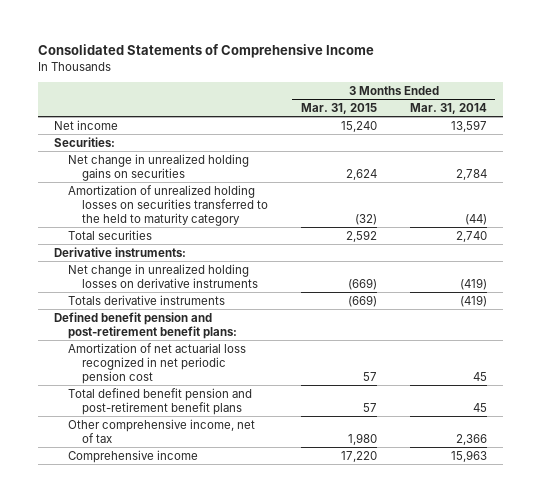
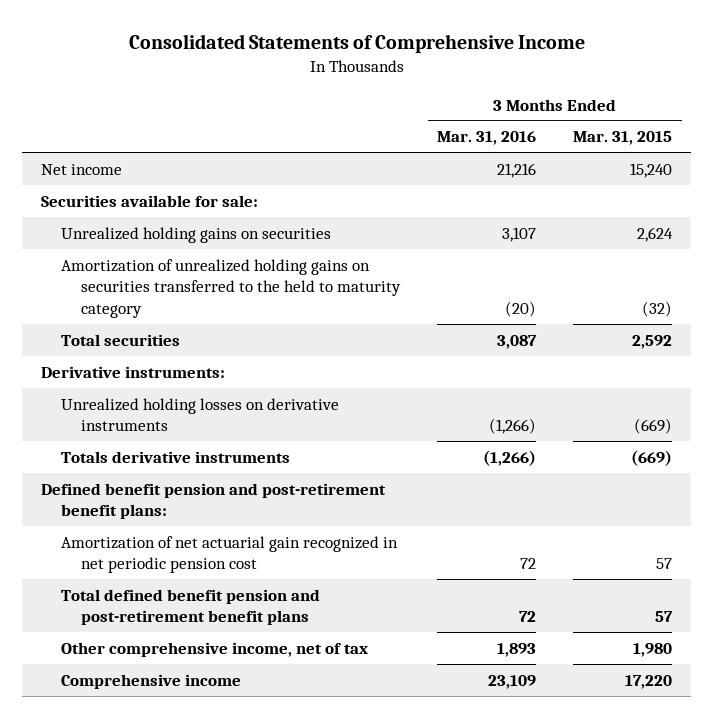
[409,102,487,114] Mar. 31, 2014 -> none
none -> [437,131,537,146] Mar. 31, 2016
[54,136,116,147] Securities: -> [40,194,258,207] Securities available for sale:
[67,153,249,181] Net change in unrealized holding gains on securities -> [61,226,332,243] Unrealized holding gains on securities
[67,184,268,226] Amortization of unrealized holding losses on securities transferred to the held to maturity category -> [61,258,402,319] Amortization of unrealized holding gains on securities transferred to the held to maturity category
[67,263,258,288] Net change in unrealized holding losses on derivative instruments -> [61,397,340,432] Unrealized holding losses on derivative instruments
[67,342,246,384] Amortization of net actuarial loss recognized in net periodic pension cost -> [61,535,399,574] Amortization of net actuarial gain recognized in net periodic pension cost

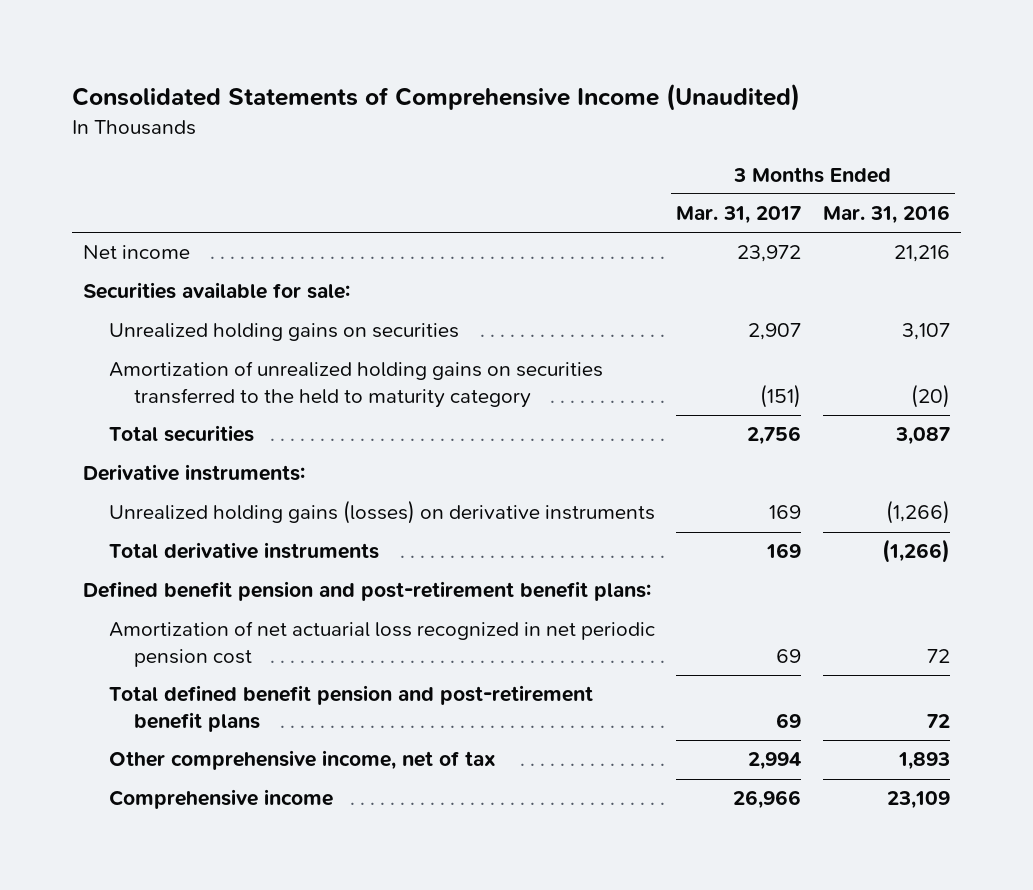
[128,33,585,53] Consolidated Statements of Comprehensive Income -> [72,83,801,112] Consolidated Statements of Comprehensive Income (Unaudited)
[573,131,673,146] Mar. 31, 2015 -> none
none -> [676,206,802,225] Mar. 31, 2017
[61,397,340,432] Unrealized holding losses on derivative instruments -> [108,500,655,525] Unrealized holding gains (losses) on derivative instruments
[61,450,291,463] Totals derivative instruments -> [108,542,379,560] Total derivative instruments
[61,535,399,574] Amortization of net actuarial gain recognized in net periodic pension cost -> [108,621,655,667] Amortization of net actuarial loss recognized in net periodic pension cost

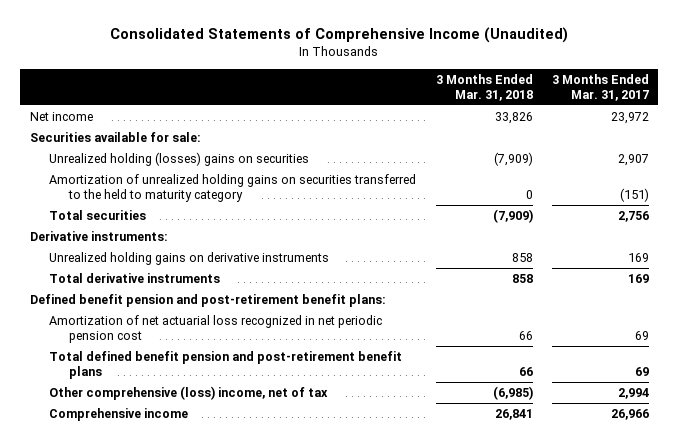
[822,205,950,225] Mar. 31, 2016 -> none
none -> [435,73,533,101] 3 Months Ended Mar. 31, 2018
[108,323,459,342] Unrealized holding gains on securities -> [49,152,310,167] Unrealized holding (losses) gains on securities
[108,500,655,525] Unrealized holding gains (losses) on derivative instruments -> [49,252,330,266] Unrealized holding gains on derivative instruments
[108,750,496,771] Other comprehensive income, net of tax -> [49,386,329,401] Other comprehensive (loss) income, net of tax

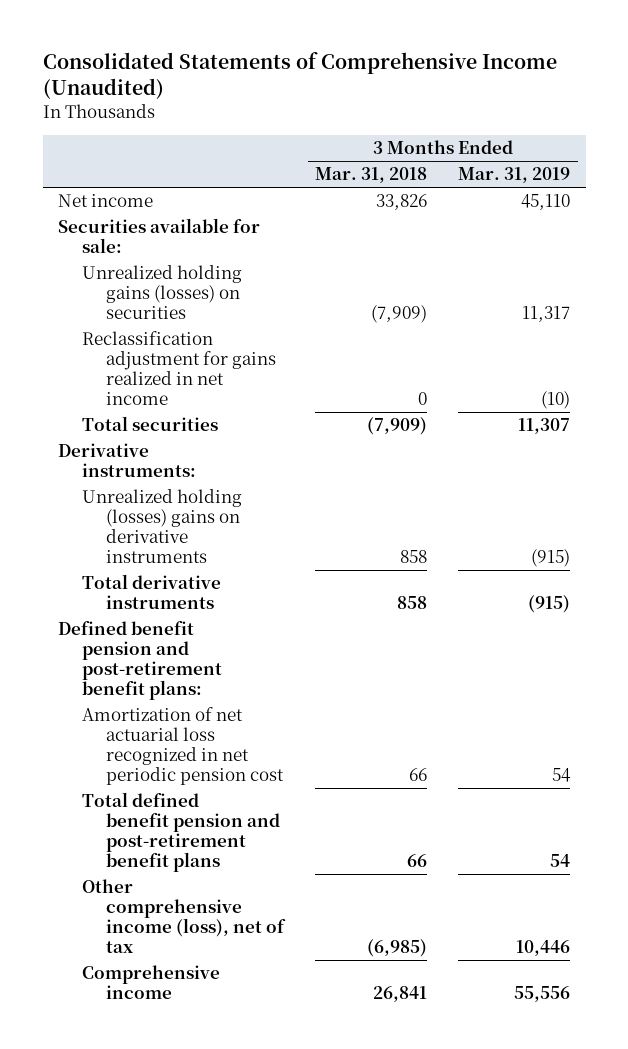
[551,73,649,101] 3 Months Ended Mar. 31, 2017 -> none
none -> [458,167,571,184] Mar. 31, 2019
[49,174,417,202] Amortization of unrealized holding gains on securities transferred to the held to maturity category -> none
[49,152,310,167] Unrealized holding (losses) gains on securities -> [82,265,243,320] Unrealized holding gains (losses) on securities
none -> [82,331,277,406] Reclassification adjustment for gains realized in net income
[49,252,330,266] Unrealized holding gains on derivative instruments -> [82,489,243,564] Unrealized holding (losses) gains on derivative instruments
[49,386,329,401] Other comprehensive (loss) income, net of tax -> [82,879,287,954] Other comprehensive income (loss), net of tax

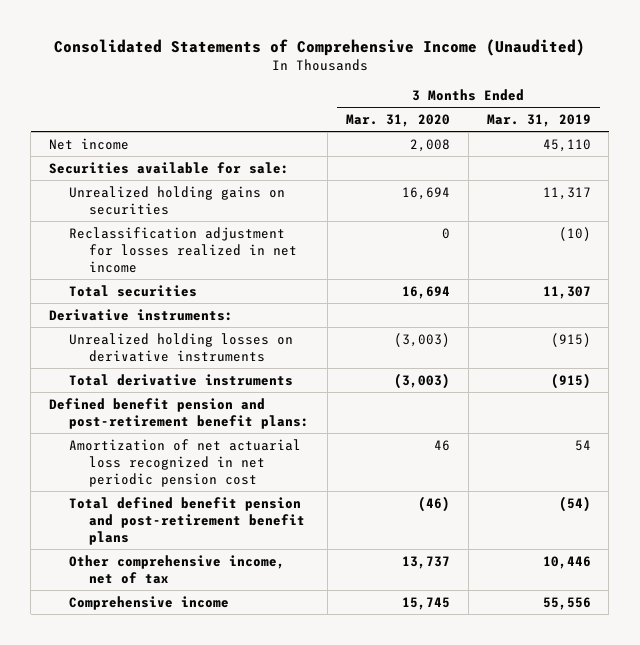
[315,167,428,184] Mar. 31, 2018 -> none
none -> [345,114,450,128] Mar. 31, 2020
[82,265,243,320] Unrealized holding gains (losses) on securities -> [68,185,285,215] Unrealized holding gains on securities
[82,331,277,406] Reclassification adjustment for gains realized in net income -> [68,226,297,274] Reclassification adjustment for losses realized in net income
[82,489,243,564] Unrealized holding (losses) gains on derivative instruments -> [68,332,293,362] Unrealized holding losses on derivative instruments
[550,854,571,868] 54 -> [558,495,591,512] (54)
[82,879,287,954] Other comprehensive income (loss), net of tax -> [68,554,285,584] Other comprehensive income, net of tax

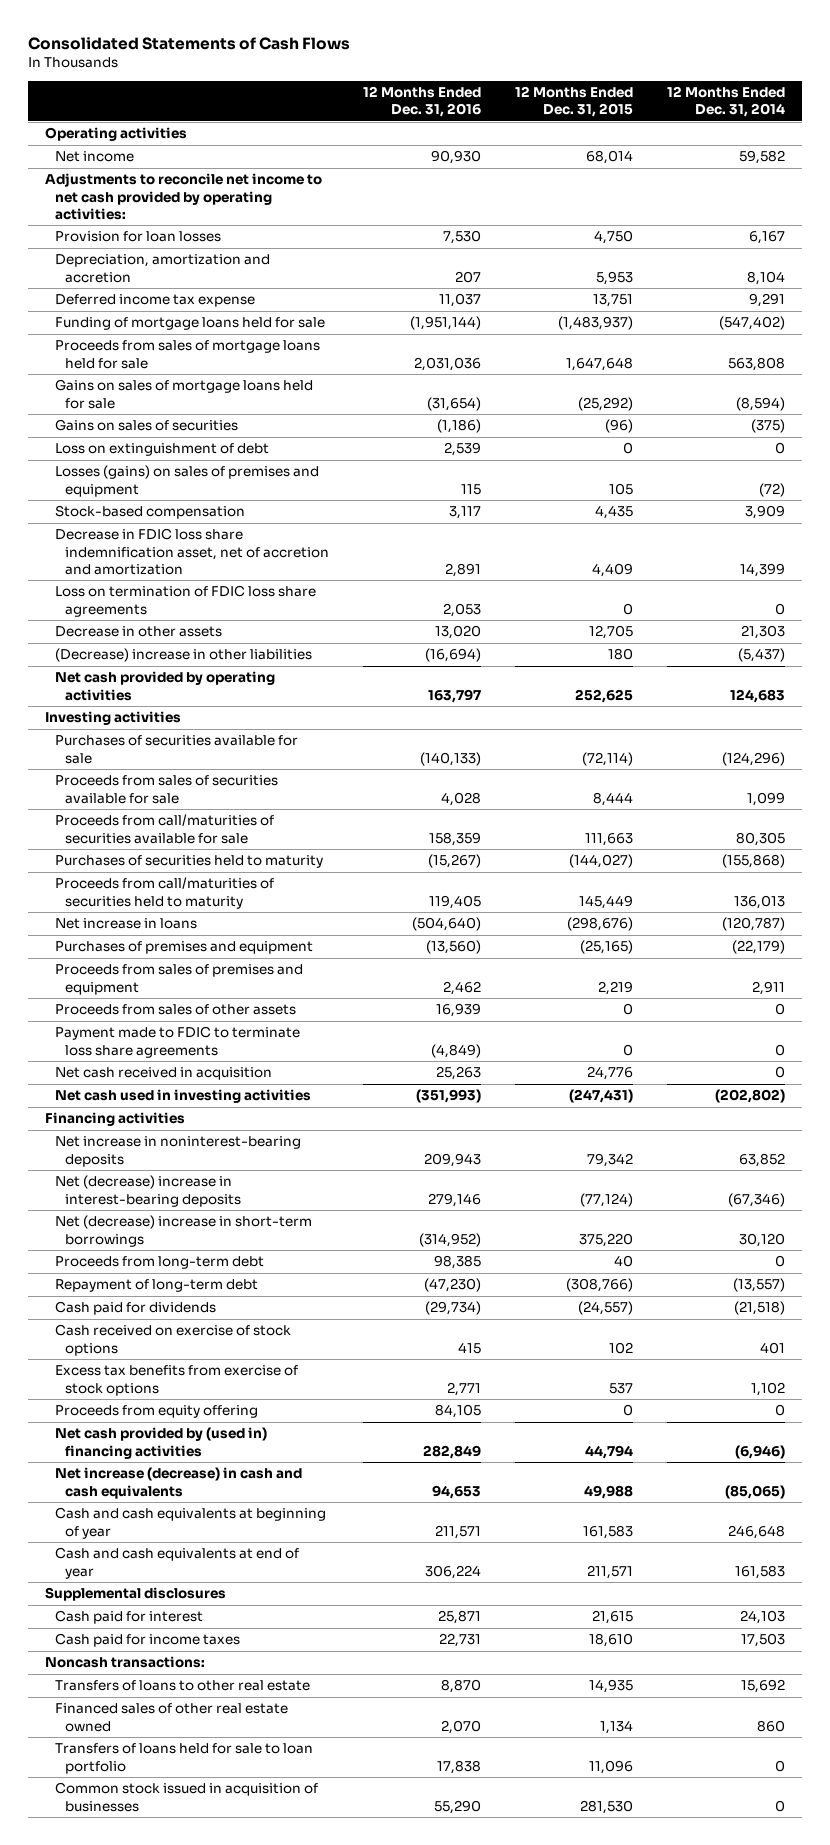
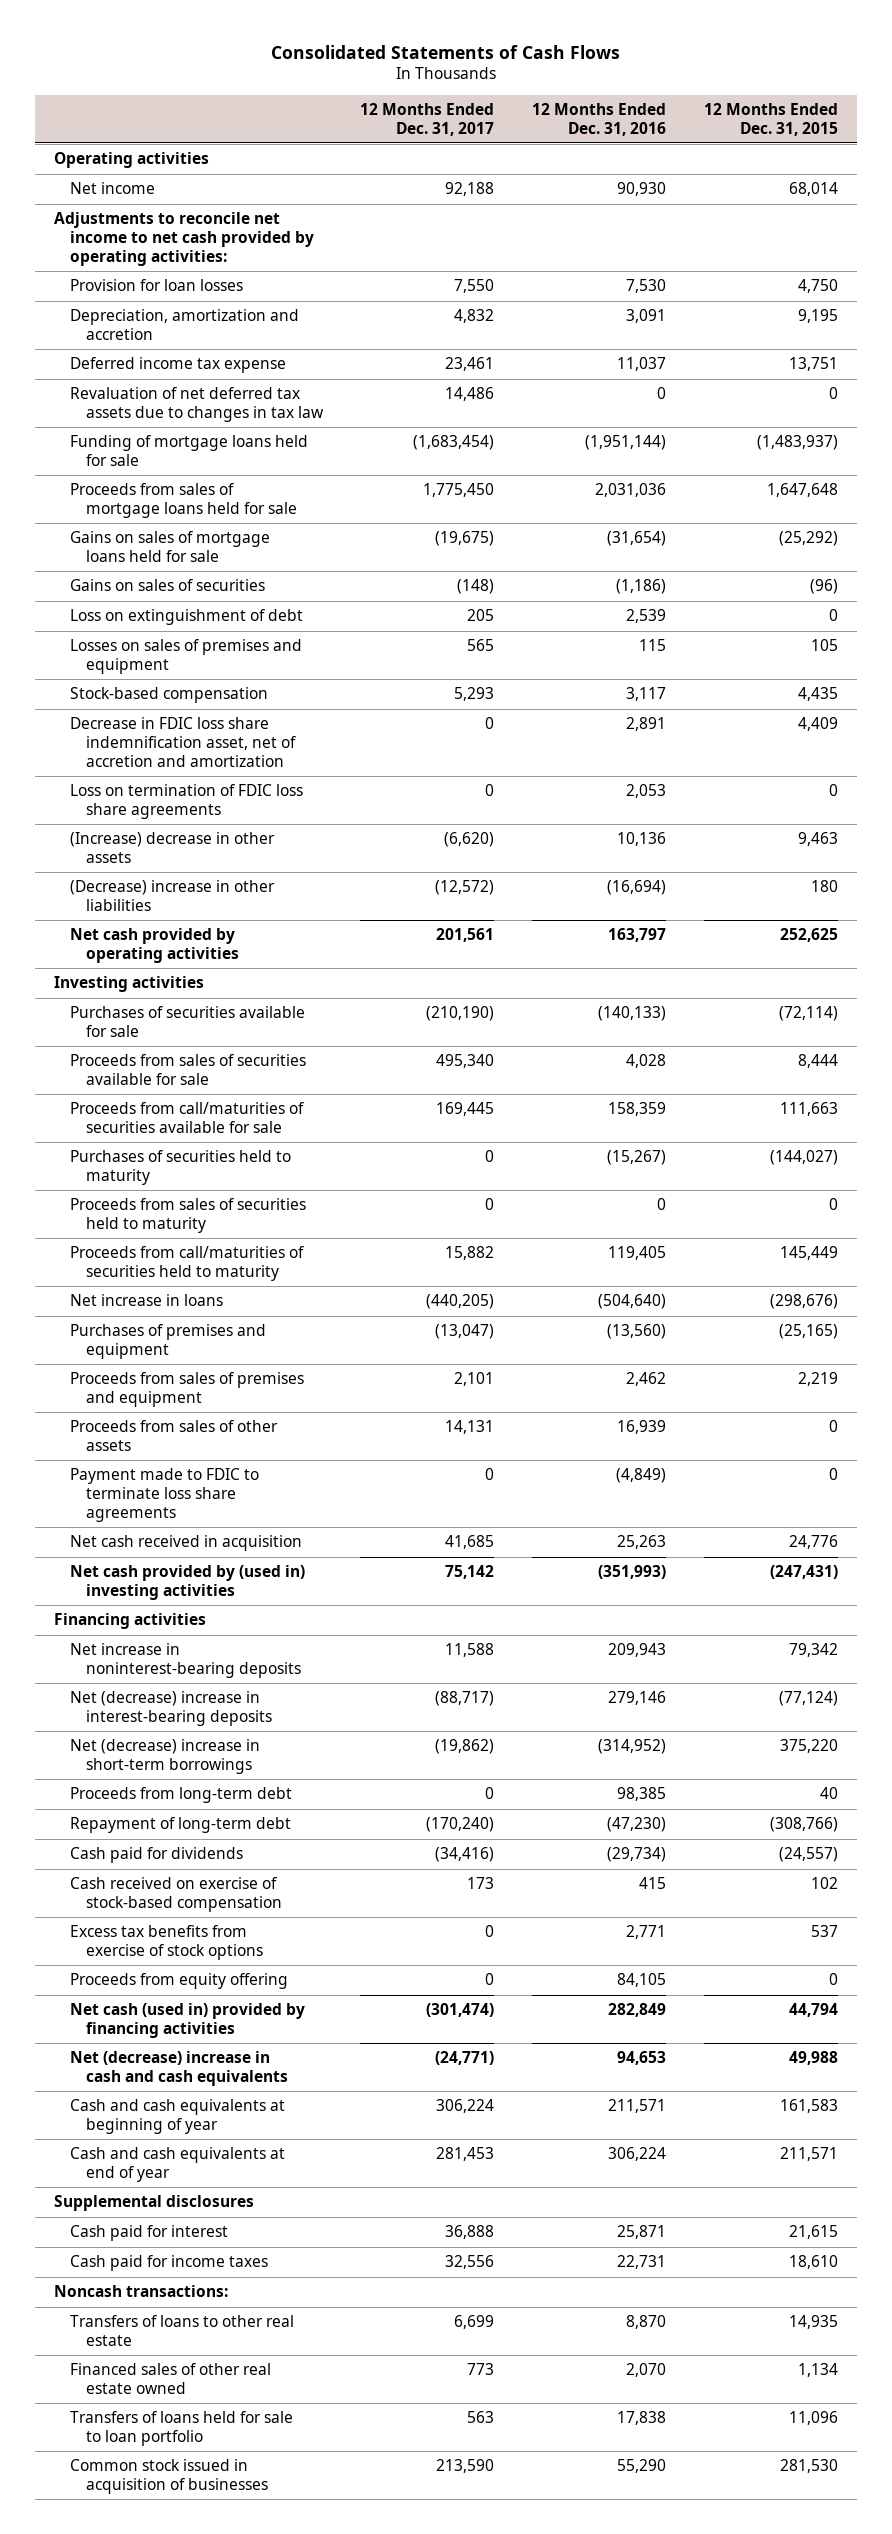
[666,86,785,118] 12 Months Ended Dec. 31, 2014 -> none
none -> [360,102,495,136] 12 Months Ended Dec. 31, 2017
[454,270,481,283] 207 -> [626,309,667,324] 3,091
[595,270,633,285] 5,953 -> [797,309,838,324] 9,195
none -> [69,387,324,423] Revaluation of net deferred tax assets due to changes in tax law
[54,465,319,497] Losses (gains) on sales of premises and equipment -> [69,639,302,675] Losses on sales of premises and equipment
[54,626,222,638] Decrease in other assets -> [69,832,275,864] (Increase) decrease in other assets
[434,625,481,640] 13,020 -> [617,832,667,847] 10,136
[588,625,633,640] 12,705 -> [797,832,838,847] 9,463
none -> [69,1198,306,1234] Proceeds from sales of securities held to maturity
[54,1089,311,1104] Net cash used in investing activities -> [69,1565,305,1601] Net cash provided by (used in) investing activities
[54,1324,291,1356] Cash received on exercise of stock options -> [69,1877,282,1913] Cash received on exercise of stock-based compensation
[54,1427,267,1459] Net cash provided by (used in) financing activities -> [69,2003,305,2039] Net cash (used in) provided by financing activities
[54,1467,302,1499] Net increase (decrease) in cash and cash equivalents -> [69,2051,288,2087] Net (decrease) increase in cash and cash equivalents

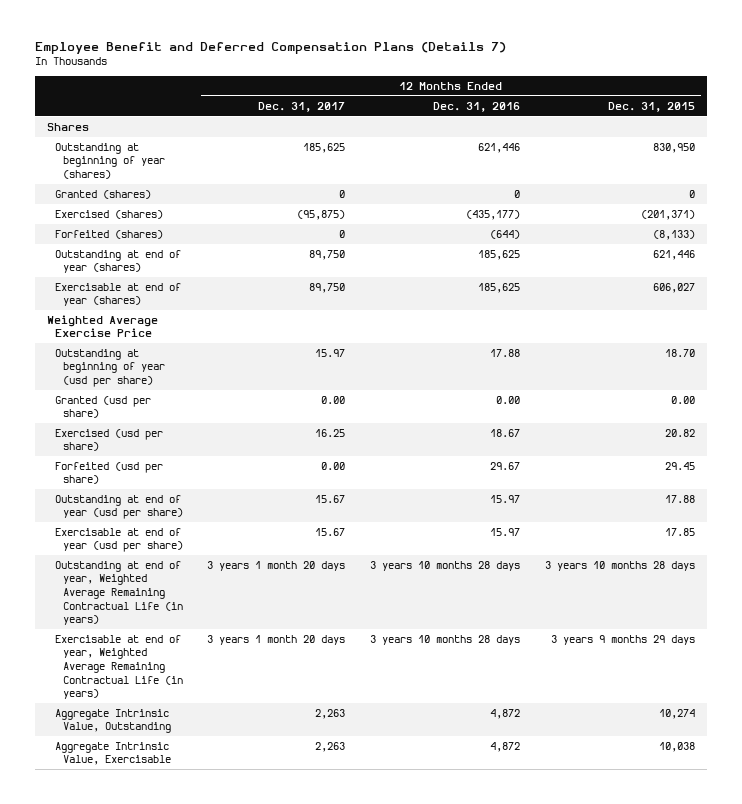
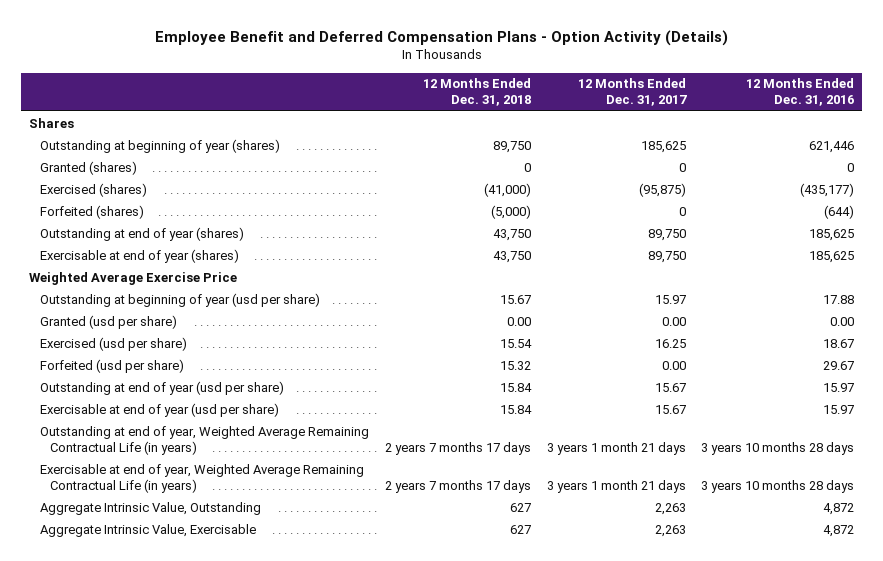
[34,42,506,55] Employee Benefit and Deferred Compensation Plans (Details 7) -> [154,29,728,46] Employee Benefit and Deferred Compensation Plans - Option Activity (Details)
[607,101,695,112] Dec. 31, 2015 -> none
none -> [422,78,531,107] 12 Months Ended Dec. 31, 2018
[207,560,346,571] 3 years 1 month 20 days -> [546,441,686,455] 3 years 1 month 21 days
[207,634,346,645] 3 years 1 month 20 days -> [546,479,686,493] 3 years 1 month 21 days

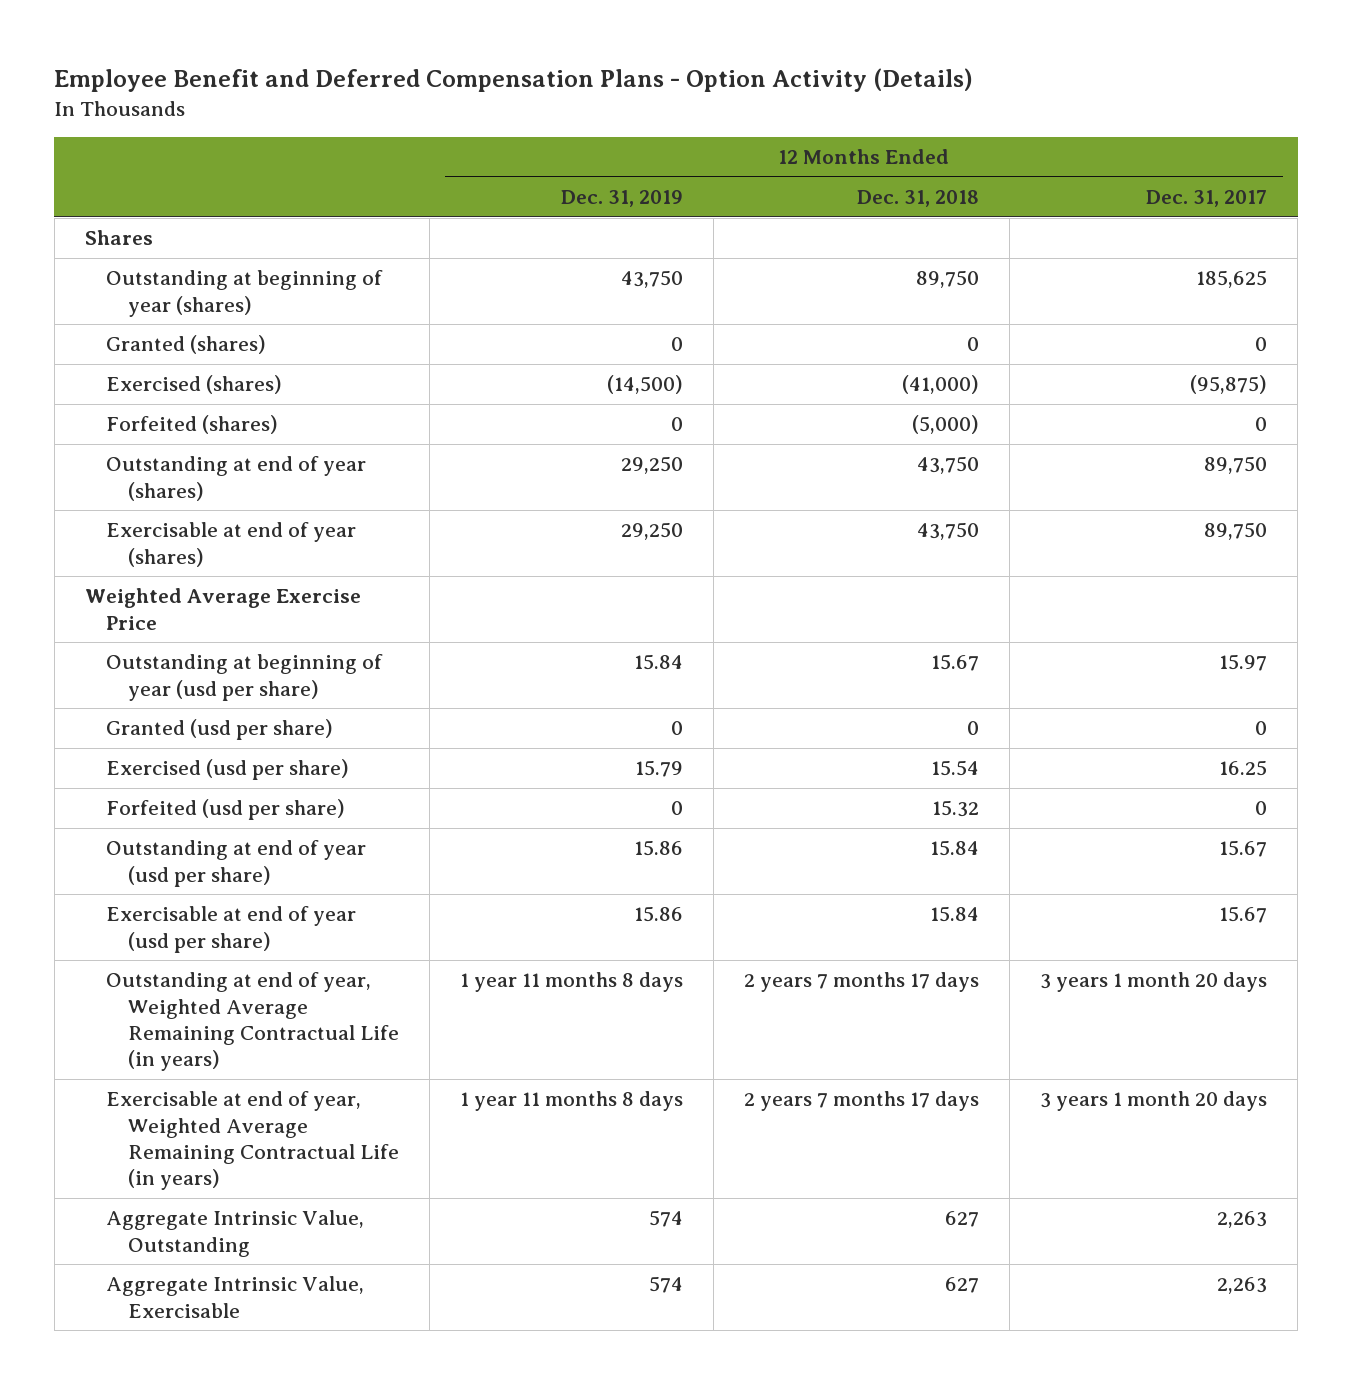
[746,78,855,107] 12 Months Ended Dec. 31, 2016 -> none
none -> [561,190,684,208] Dec. 31, 2019
[506,316,531,326] 0.00 -> [967,721,980,736] 0
[661,316,686,326] 0.00 -> [1255,721,1268,736] 0
[661,360,686,370] 0.00 -> [1255,801,1268,816] 0
[546,441,686,455] 3 years 1 month 21 days -> [1040,972,1268,993] 3 years 1 month 20 days
[546,479,686,493] 3 years 1 month 21 days -> [1040,1091,1268,1112] 3 years 1 month 20 days

